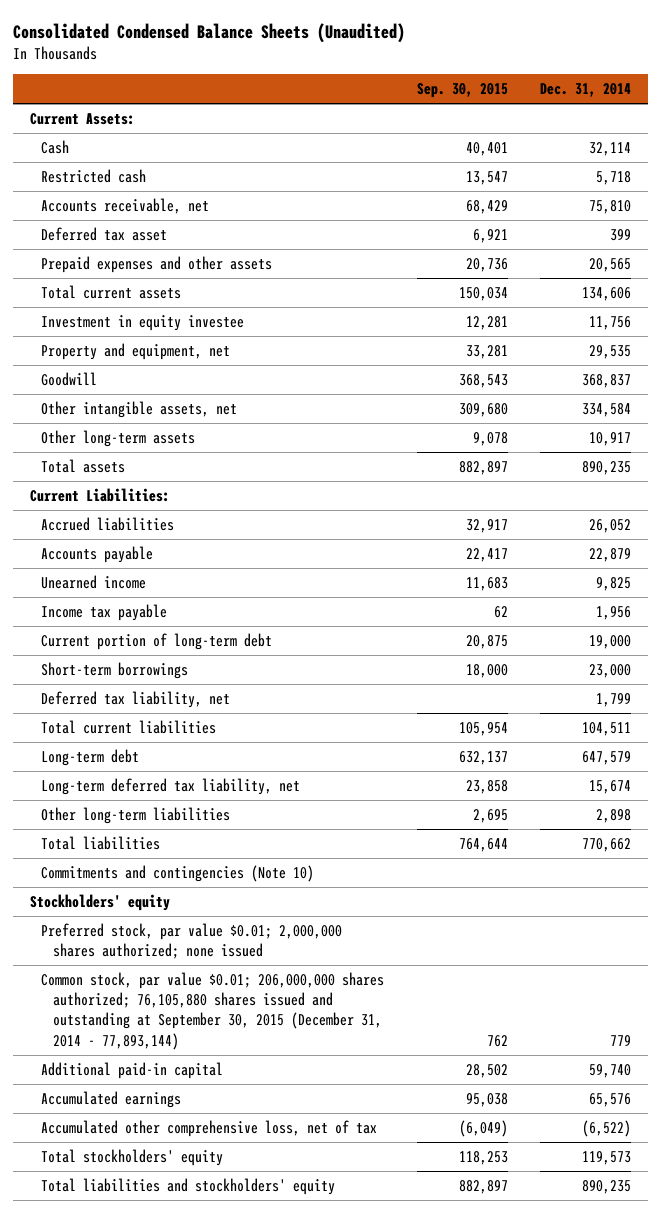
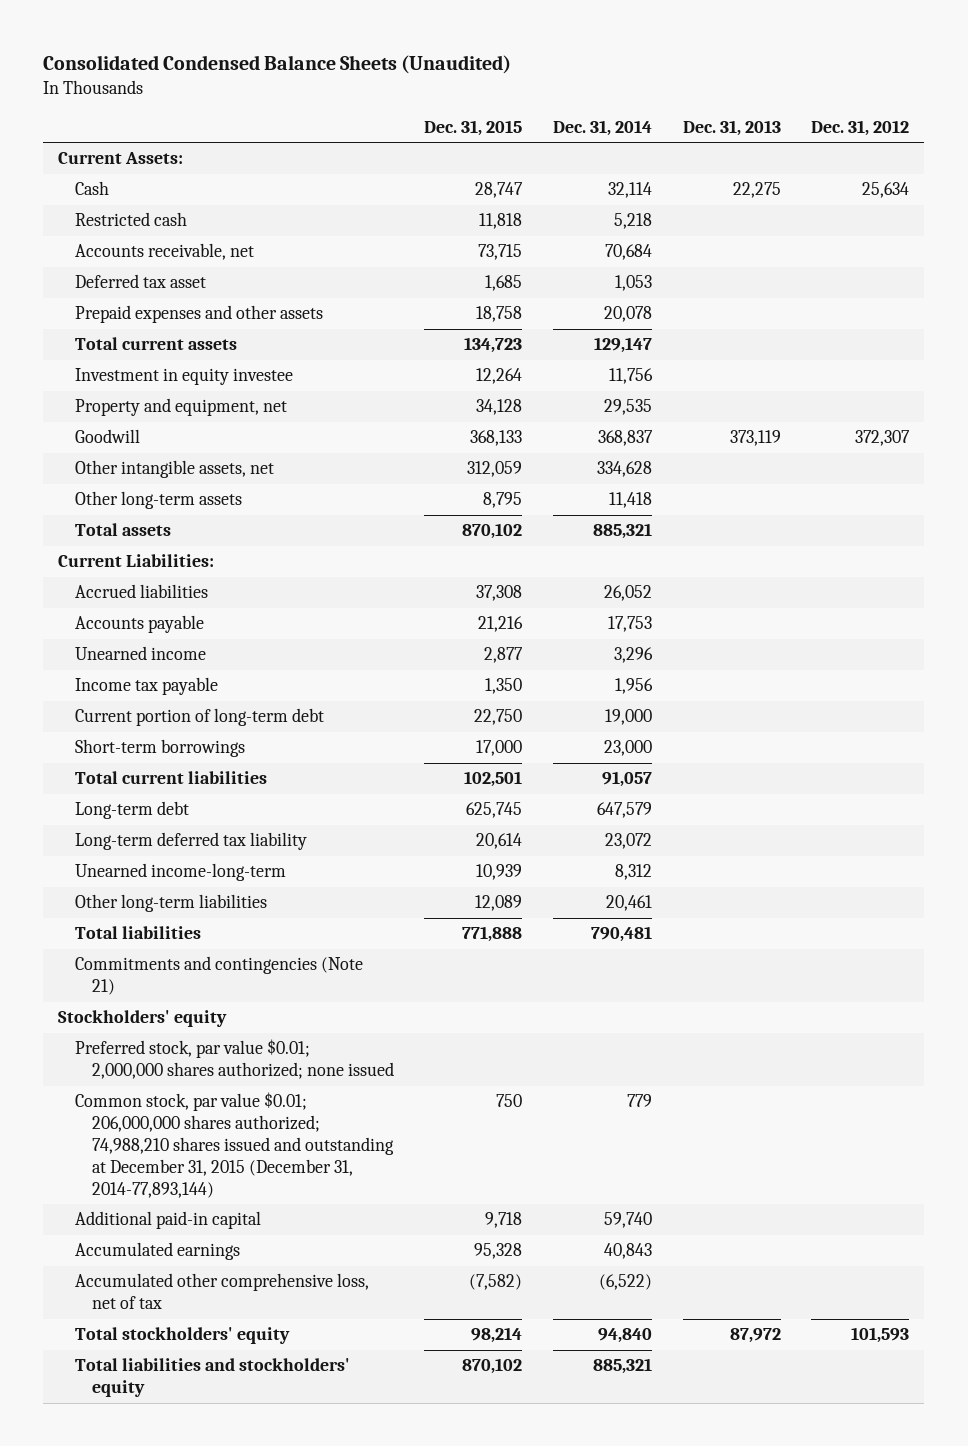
[416,83,508,99] Sep. 30, 2015 -> none
none -> [424,119,523,136] Dec. 31, 2015
none -> [682,119,781,136] Dec. 31, 2013
none -> [811,119,910,136] Dec. 31, 2012
[596,170,632,185] 5,718 -> [613,213,652,230] 5,218
[589,199,632,214] 75,810 -> [604,244,652,261] 70,684
[610,228,632,241] 399 -> [614,275,652,292] 1,053
[589,257,632,272] 20,565 -> [603,306,652,323] 20,078
[582,286,632,301] 134,606 -> [593,337,652,354] 129,147
[582,402,632,417] 334,584 -> [596,461,652,478] 334,628
[589,431,632,446] 10,917 -> [608,492,652,509] 11,418
[582,460,632,475] 890,235 -> [592,523,652,540] 885,321
[589,547,632,562] 22,879 -> [607,616,652,633] 17,753
[596,576,632,591] 9,825 -> [613,647,653,664] 3,296
[41,690,231,708] Deferred tax liability, net -> none
[582,721,632,736] 104,511 -> [601,771,652,788] 91,057
[41,777,301,795] Long-term deferred tax liability, net -> [75,832,308,851] Long-term deferred tax liability
[589,779,632,794] 15,674 -> [604,833,652,850] 23,072
none -> [75,863,287,882] Unearned income-long-term
[596,808,632,823] 2,898 -> [605,895,652,912] 20,461
[582,837,632,852] 770,662 -> [590,926,652,943] 790,481
[41,864,315,882] Commitments and contingencies (Note 10) -> [75,956,364,996] Commitments and contingencies (Note 21)
[41,971,385,1050] Common stock, par value $0.01; 206,000,000 shares authorized; 76,105,880 shares issued and outstanding at September 30, 2015 (December 31, 2014 - 77,893,144) -> [75,1092,394,1198] Common stock, par value $0.01; 206,000,000 shares authorized; 74,988,210 shares issued and outstanding at December 31, 2015 (December 31, 2014-77,893,144)
[589,1092,632,1107] 65,576 -> [603,1243,652,1260] 40,843
[582,1150,632,1165] 119,573 -> [597,1328,652,1344] 94,840
[582,1179,632,1194] 890,235 -> [592,1358,652,1375] 885,321

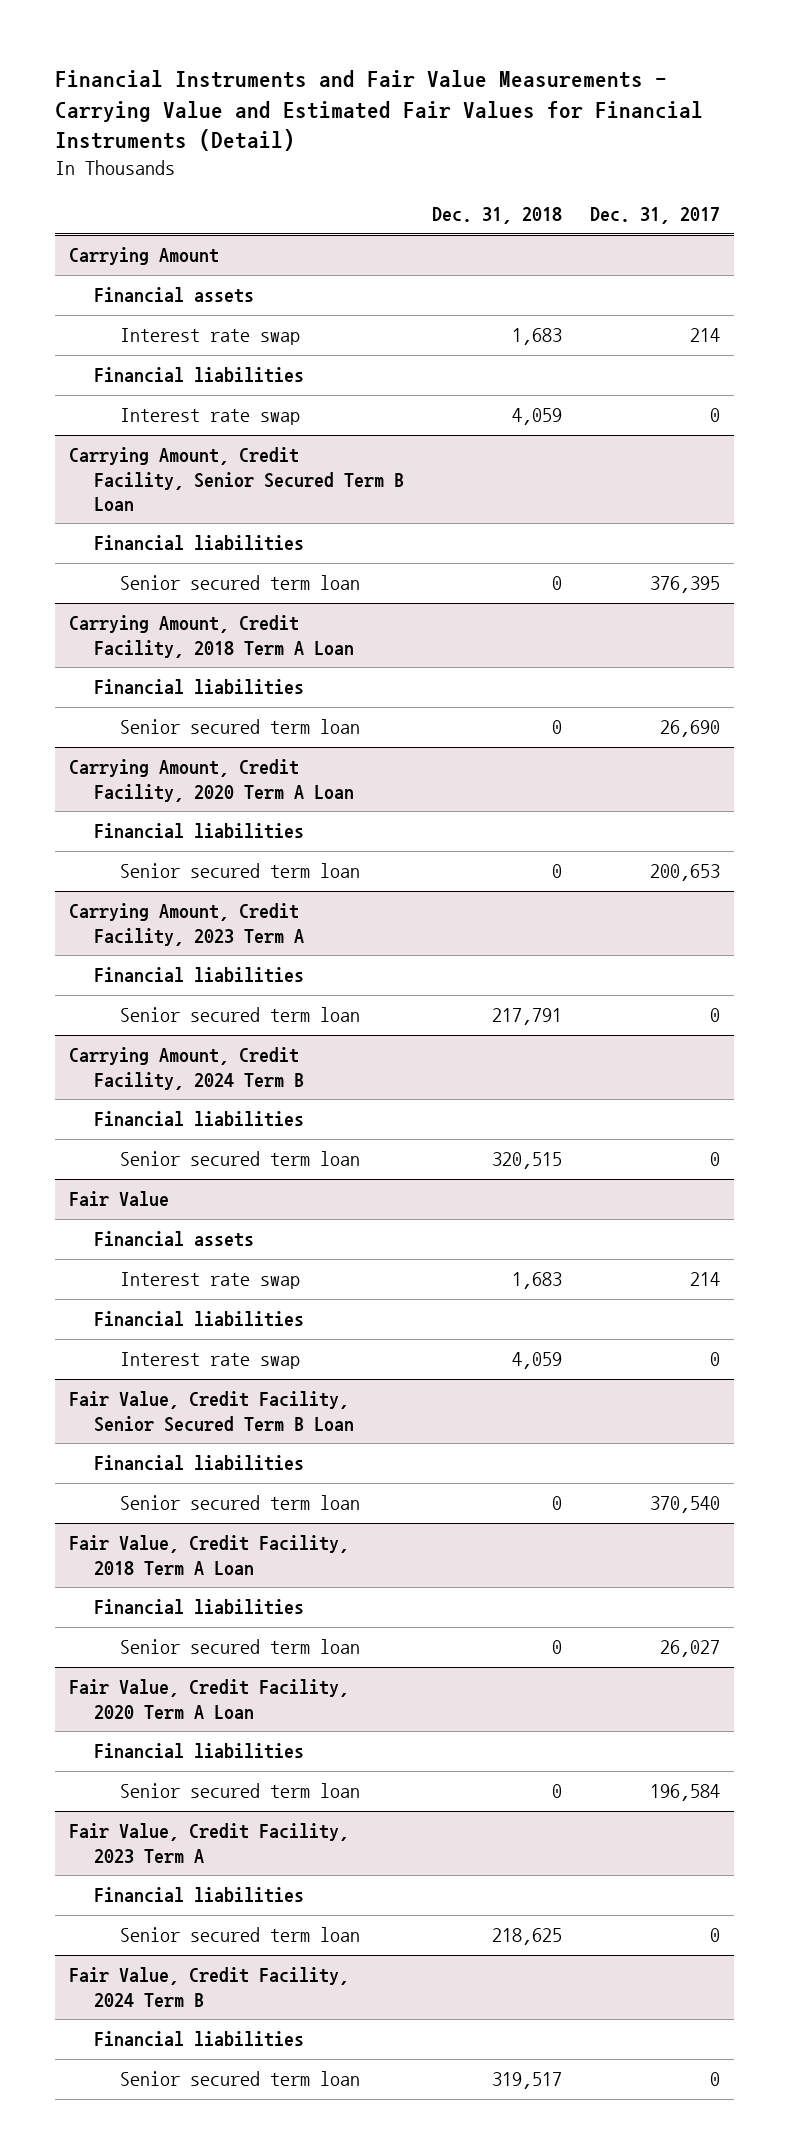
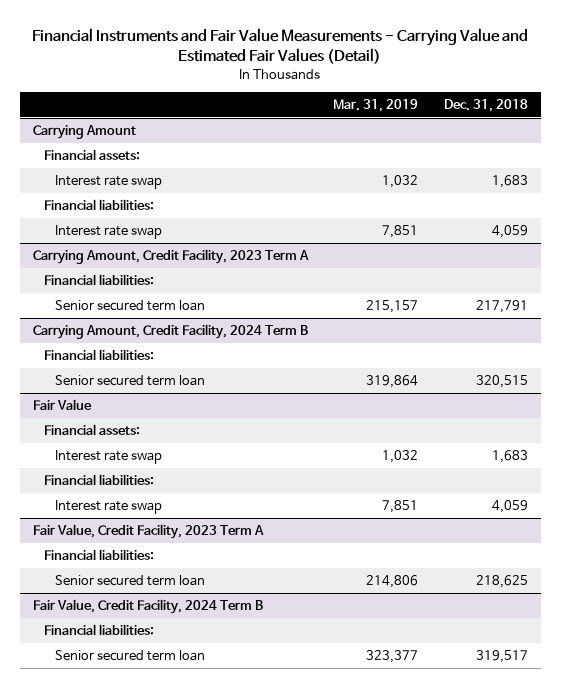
[54,69,703,152] Financial Instruments and Fair Value Measurements - Carrying Value and Estimated Fair Values for Financial Instruments (Detail) -> [32,27,529,65] Financial Instruments and Fair Value Measurements - Carrying Value and Estimated Fair Values (Detail)
[590,207,721,225] Dec. 31, 2017 -> none
none -> [333,99,419,113] Mar. 31, 2019
[94,287,255,304] Financial assets -> [43,149,140,161] Financial assets:
[94,367,305,384] Financial liabilities -> [43,199,154,211] Financial liabilities:
[68,447,405,512] Carrying Amount, Credit Facility, Senior Secured Term B Loan -> none
[94,535,305,552] Financial liabilities -> none
[119,575,360,591] Senior secured term loan -> none
[68,615,355,658] Carrying Amount, Credit Facility, 2018 Term A Loan -> none
[94,679,305,696] Financial liabilities -> none
[119,719,360,735] Senior secured term loan -> none
[68,759,355,802] Carrying Amount, Credit Facility, 2020 Term A Loan -> none
[94,823,305,840] Financial liabilities -> none
[119,863,360,879] Senior secured term loan -> none
[94,967,305,984] Financial liabilities -> [43,274,154,286] Financial liabilities:
[94,1111,305,1128] Financial liabilities -> [43,349,154,361] Financial liabilities:
[94,1231,255,1248] Financial assets -> [43,424,140,436] Financial assets:
[94,1311,305,1328] Financial liabilities -> [43,474,154,486] Financial liabilities:
[68,1391,355,1432] Fair Value, Credit Facility, Senior Secured Term B Loan -> none
[94,1455,305,1472] Financial liabilities -> none
[119,1495,360,1511] Senior secured term loan -> none
[68,1535,349,1575] Fair Value, Credit Facility, 2018 Term A Loan -> none
[94,1599,305,1616] Financial liabilities -> none
[119,1639,360,1655] Senior secured term loan -> none
[68,1679,349,1719] Fair Value, Credit Facility, 2020 Term A Loan -> none
[94,1743,305,1760] Financial liabilities -> none
[119,1783,360,1799] Senior secured term loan -> none
[94,1887,305,1904] Financial liabilities -> [43,549,154,561] Financial liabilities:
[94,2031,305,2048] Financial liabilities -> [43,624,154,636] Financial liabilities:

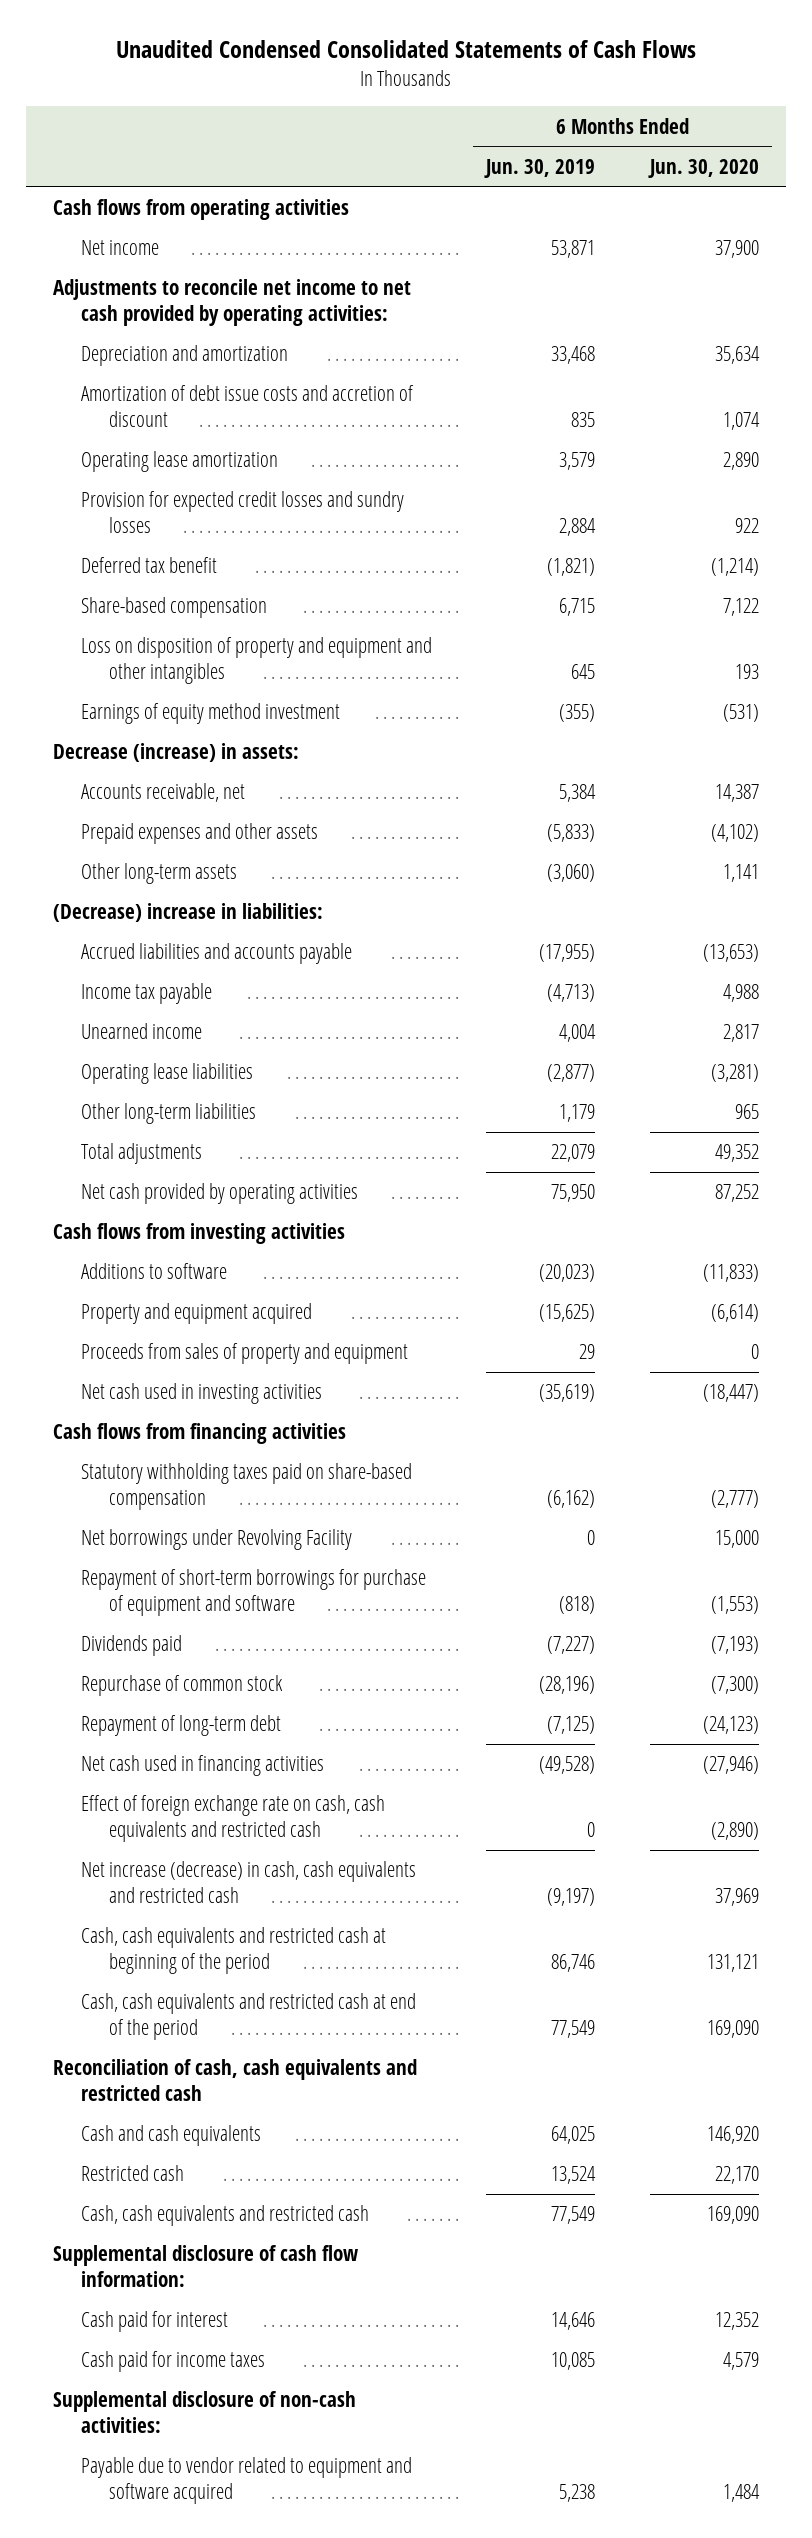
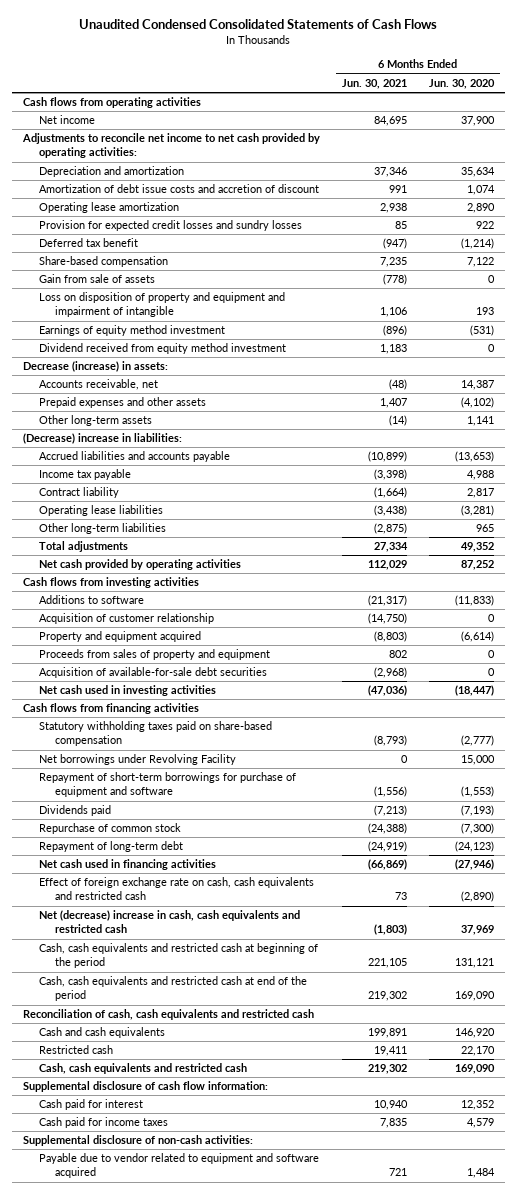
[484,159,596,179] Jun. 30, 2019 -> none
none -> [341,78,407,89] Jun. 30, 2021
none -> [38,274,155,284] Gain from sale of assets
[81,637,433,684] Loss on disposition of property and equipment and other intangibles -> [38,292,285,318] Loss on disposition of property and equipment and impairment of intangible
none -> [38,343,286,355] Dividend received from equity method investment
[81,1023,203,1040] Unearned income -> [38,487,119,499] Contract liability
none -> [38,613,214,625] Acquisition of customer relationship
none -> [38,667,267,679] Acquisition of available-for-sale debt securities
[81,1861,417,1903] Net increase (decrease) in cash, cash equivalents and restricted cash -> [38,910,300,934] Net (decrease) increase in cash, cash equivalents and restricted cash

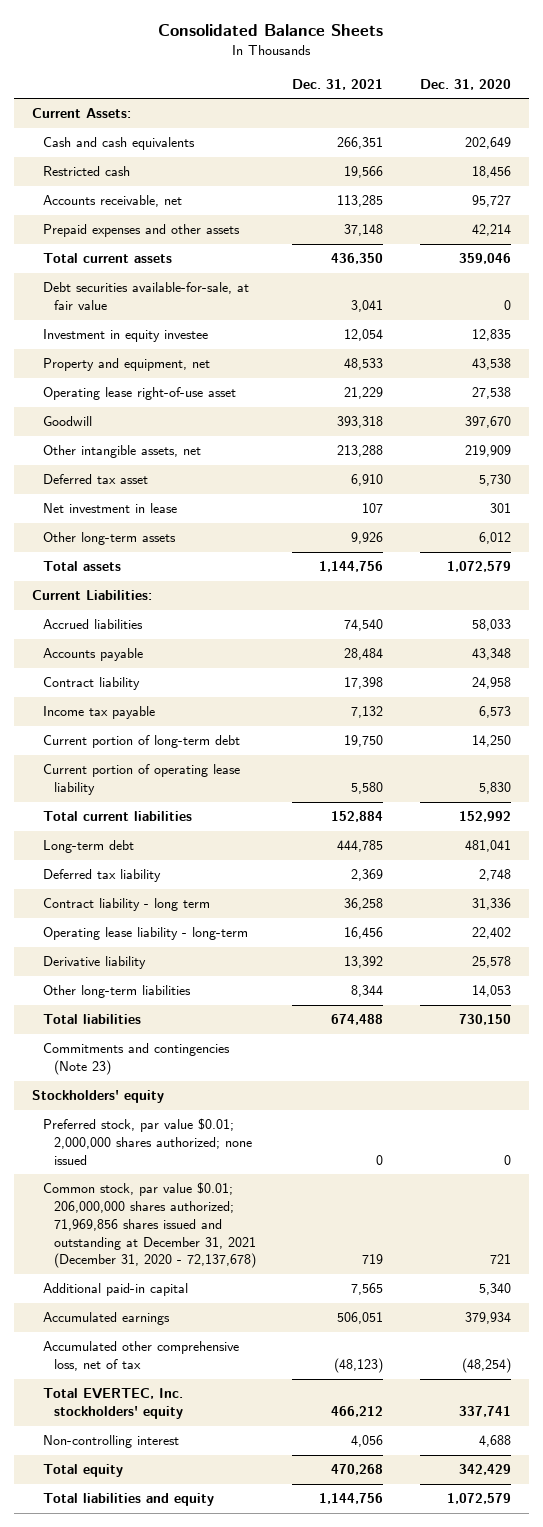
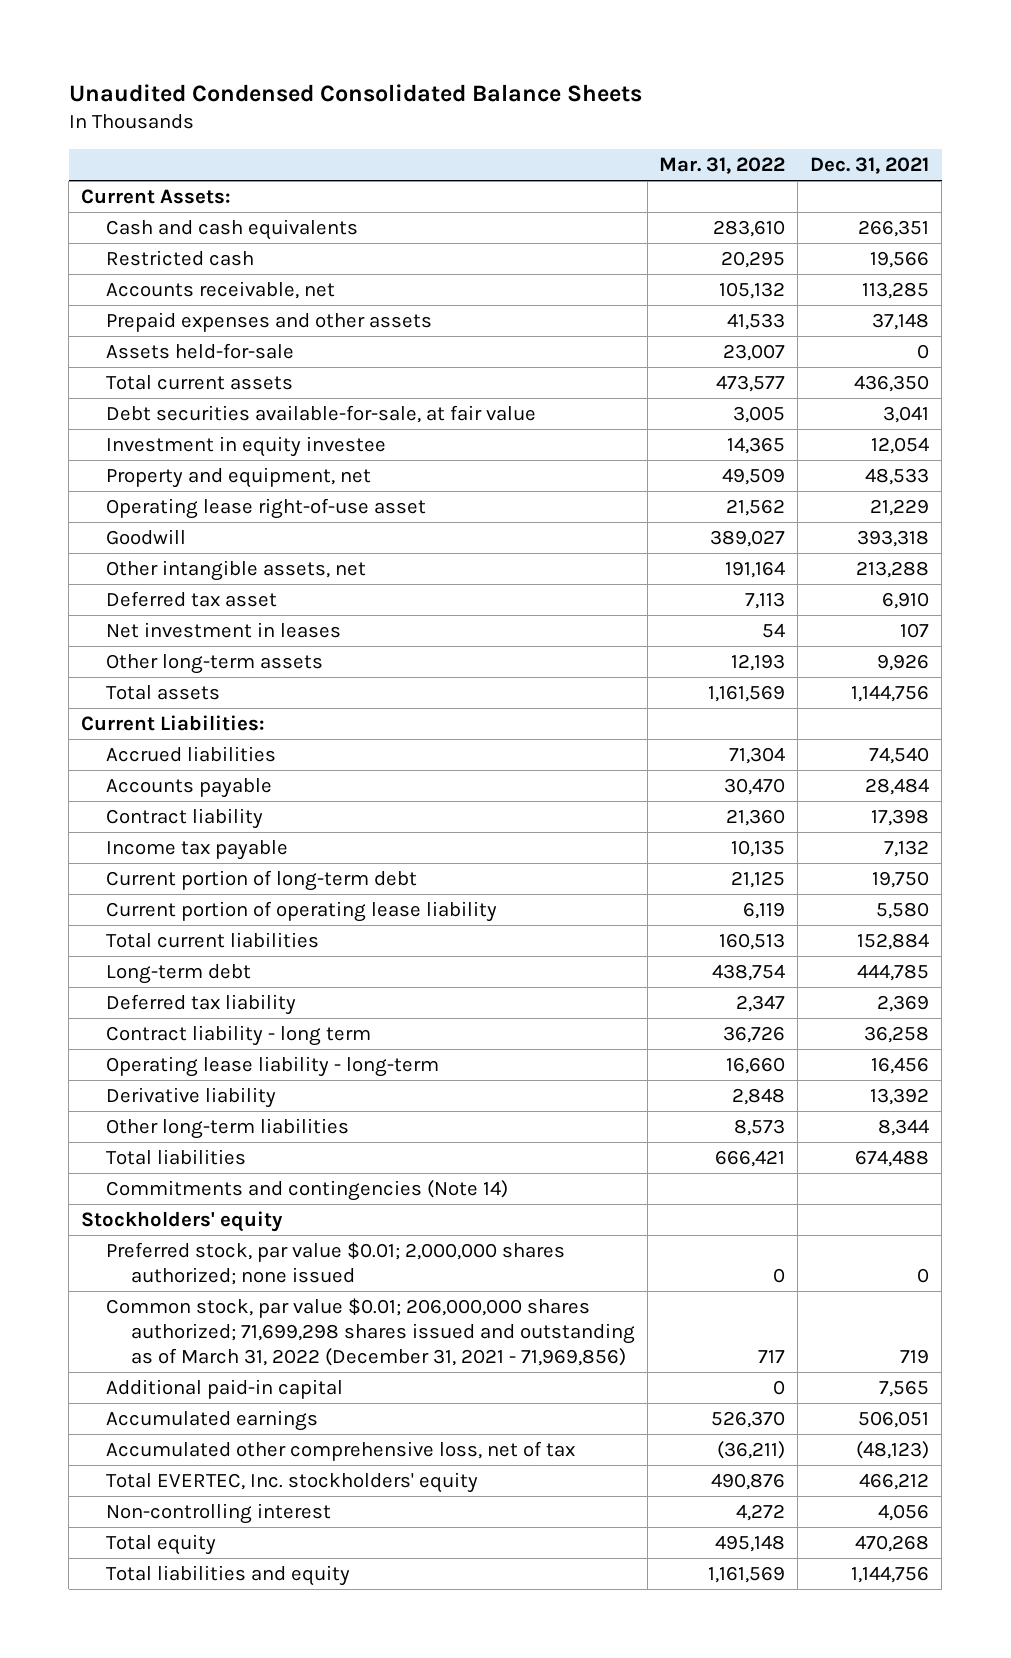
[158,23,384,36] Consolidated Balance Sheets -> [68,83,642,102] Unaudited Condensed Consolidated Balance Sheets
[419,78,511,90] Dec. 31, 2020 -> none
none -> [659,156,786,174] Mar. 31, 2022
none -> [105,343,294,360] Assets held-for-sale
[43,503,178,514] Net investment in lease -> [105,622,341,639] Net investment in leases
[43,1043,231,1076] Commitments and contingencies (Note 23) -> [105,1180,508,1202] Commitments and contingencies (Note 14)
[43,1182,257,1269] Common stock, par value $0.01; 206,000,000 shares authorized; 71,969,856 shares issued and outstanding at December 31, 2021 (December 31, 2020 - 72,137,678) -> [105,1298,635,1366] Common stock, par value $0.01; 206,000,000 shares authorized; 71,699,298 shares issued and outstanding as of March 31, 2022 (December 31, 2021 - 71,969,856)

